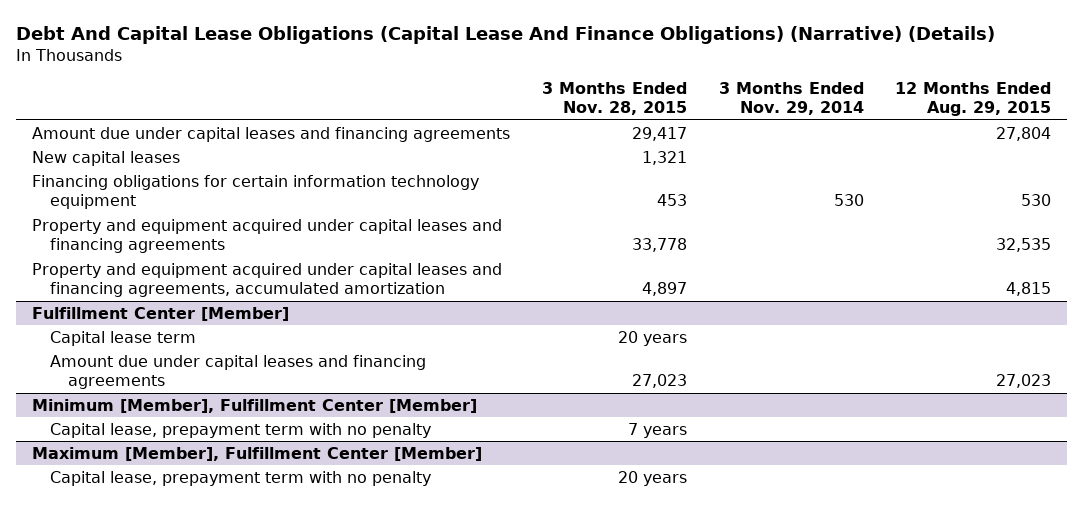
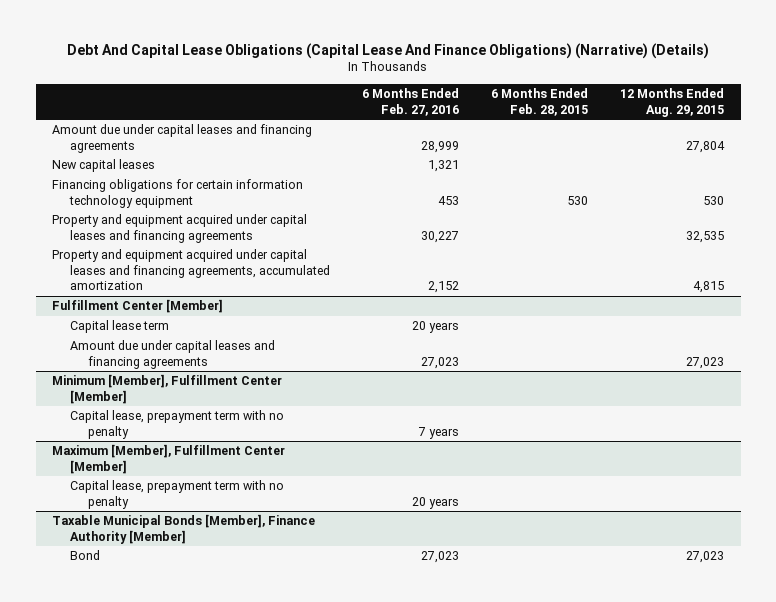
[541,81,687,116] 3 Months Ended Nov. 28, 2015 -> none
[718,81,864,116] 3 Months Ended Nov. 29, 2014 -> none
none -> [362,88,460,116] 6 Months Ended Feb. 27, 2016
none -> [491,88,589,116] 6 Months Ended Feb. 28, 2015
none -> [51,514,315,544] Taxable Municipal Bonds [Member], Finance Authority [Member]
none -> [69,550,100,561] Bond

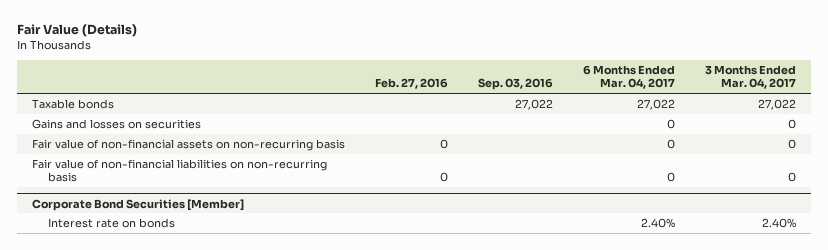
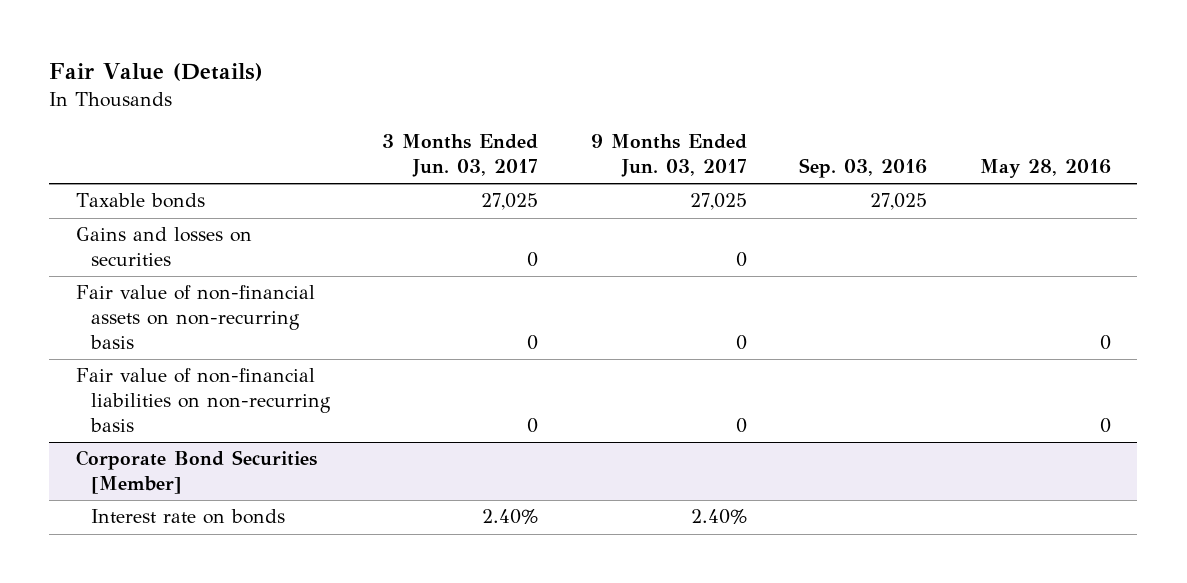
[375,78,449,90] Feb. 27, 2016 -> none
[583,65,676,90] 6 Months Ended Mar. 04, 2017 -> none
[705,65,797,90] 3 Months Ended Mar. 04, 2017 -> none
none -> [382,134,539,178] 3 Months Ended Jun. 03, 2017
none -> [590,134,747,178] 9 Months Ended Jun. 03, 2017
none -> [980,159,1112,179] May 28, 2016
[515,98,554,110] 27,022 -> [870,193,928,211] 27,025

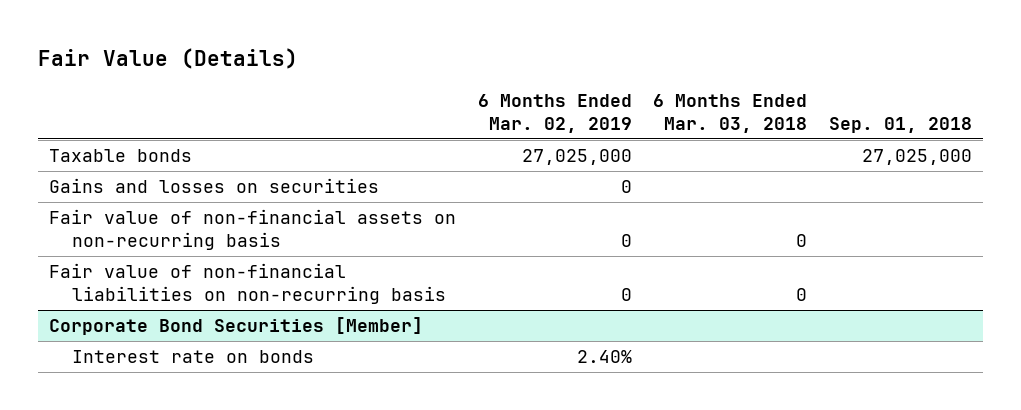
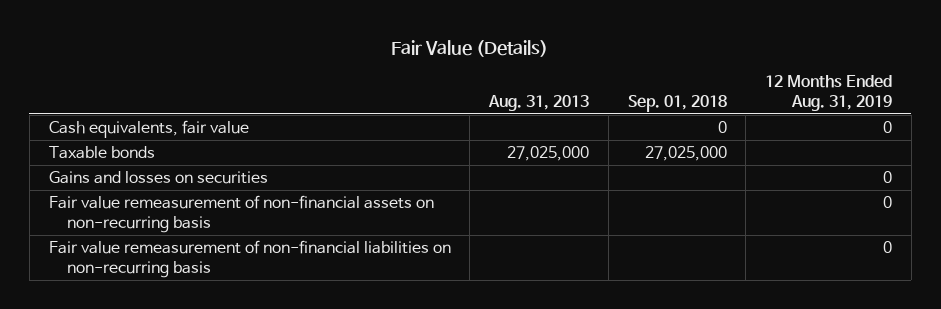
[477,93,632,133] 6 Months Ended Mar. 02, 2019 -> none
[653,93,808,133] 6 Months Ended Mar. 03, 2018 -> none
none -> [488,95,590,112] Aug. 31, 2013
none -> [765,75,893,112] 12 Months Ended Aug. 31, 2019
none -> [48,120,249,139] Cash equivalents, fair value
[49,316,424,335] Corporate Bond Securities [Member] -> none
[71,349,314,363] Interest rate on bonds -> none
[49,208,457,251] Fair value of non-financial assets on non-recurring basis -> [48,195,434,233] Fair value remeasurement of non-financial assets on non-recurring basis
[49,262,446,305] Fair value of non-financial liabilities on non-recurring basis -> [48,240,451,278] Fair value remeasurement of non-financial liabilities on non-recurring basis

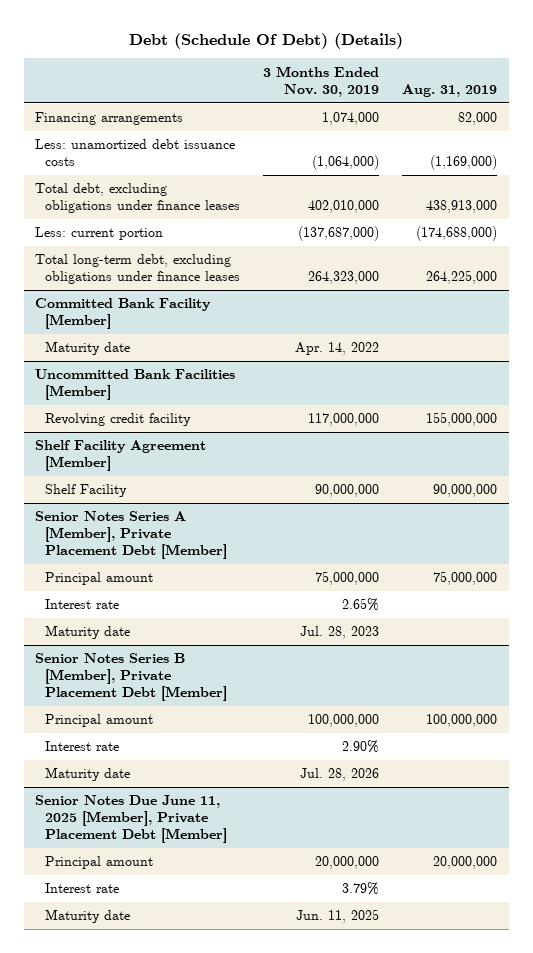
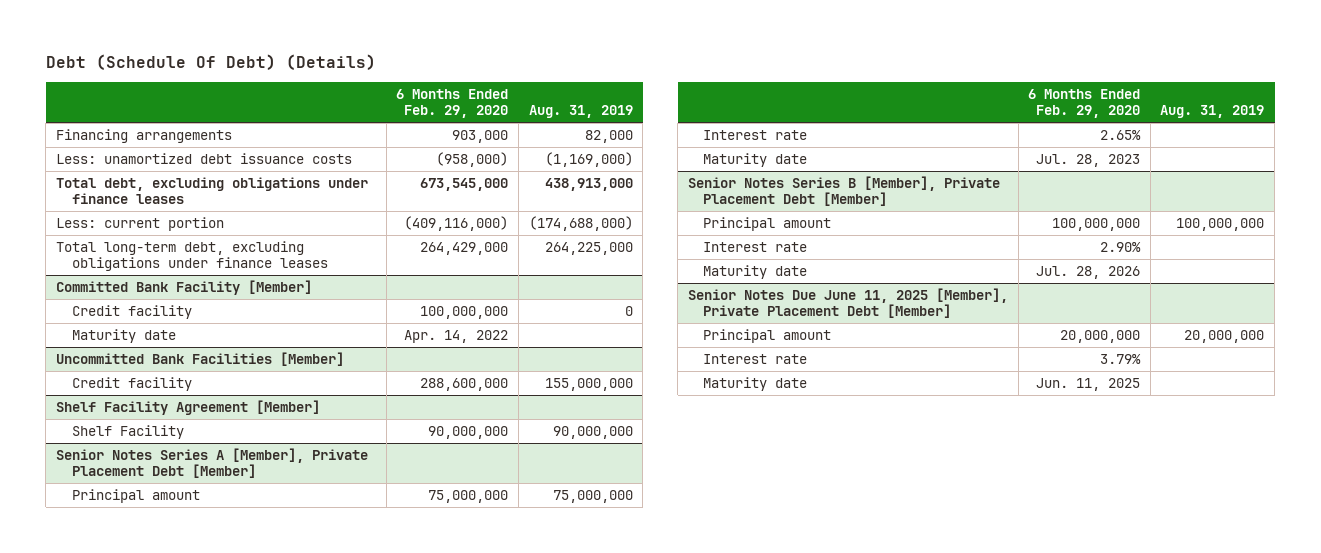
[263,65,380,97] 3 Months Ended Nov. 30, 2019 -> none
none -> [396,88,509,119] 6 Months Ended Feb. 29, 2020
none -> [71,305,192,320] Credit facility
[45,413,192,427] Revolving credit facility -> [71,377,192,392] Credit facility

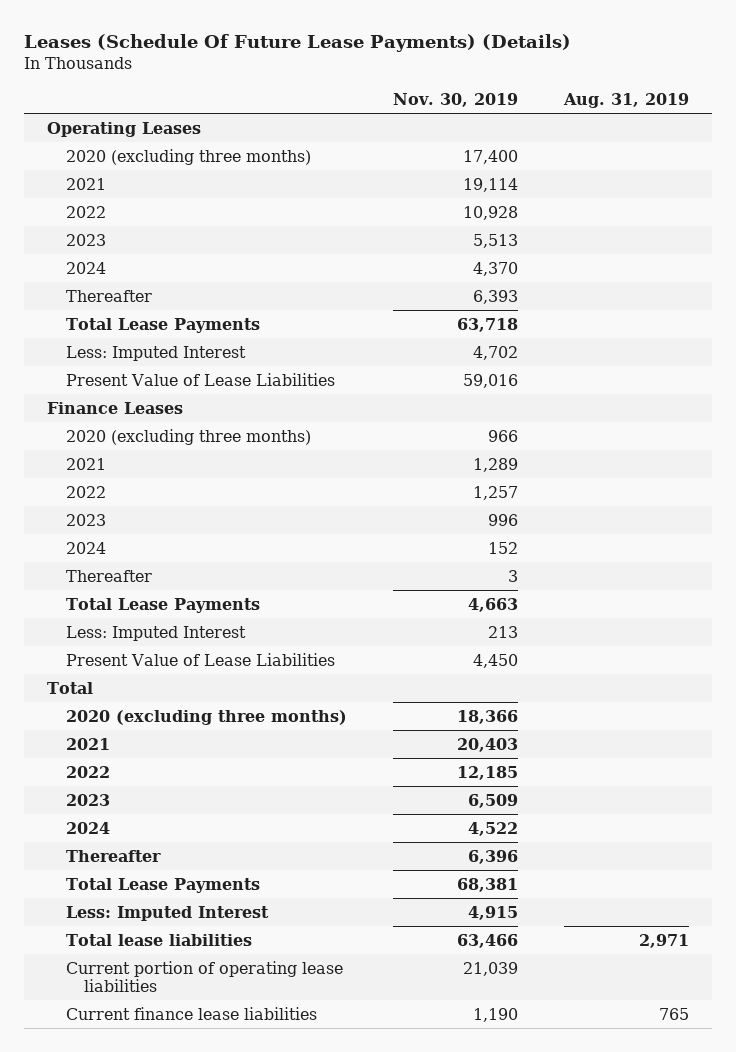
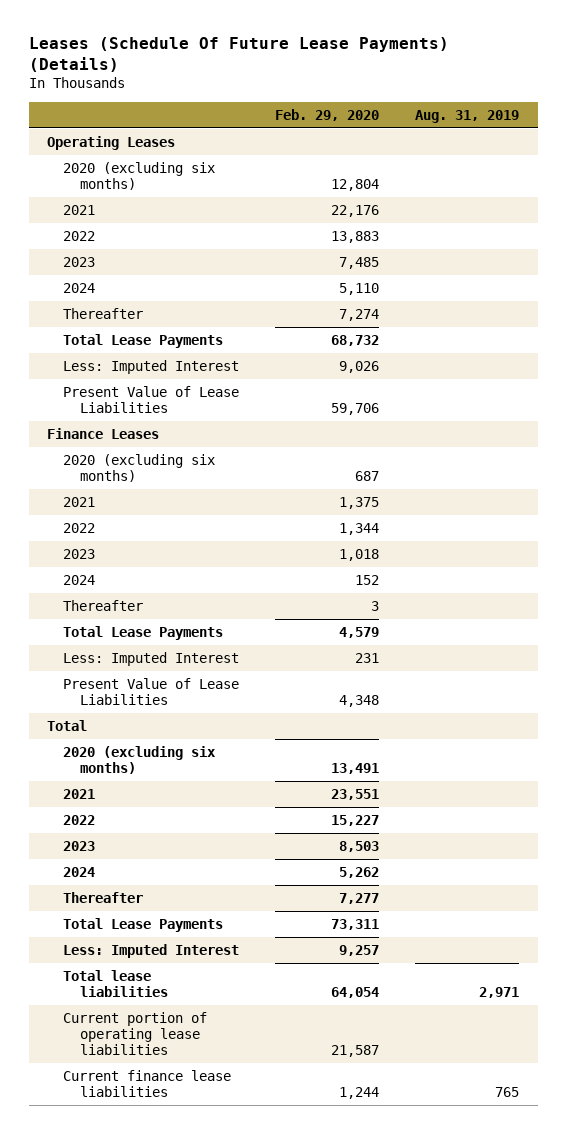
[392,92,518,107] Nov. 30, 2019 -> none
none -> [275,108,380,121] Feb. 29, 2020
[65,148,311,165] 2020 (excluding three months) -> [63,161,216,191] 2020 (excluding six months)
[65,428,311,445] 2020 (excluding three months) -> [63,453,216,483] 2020 (excluding six months)
[65,709,347,725] 2020 (excluding three months) -> [63,745,217,775] 2020 (excluding six months)

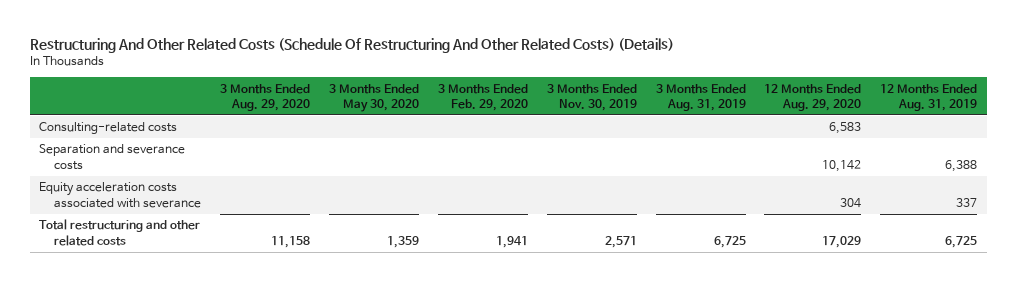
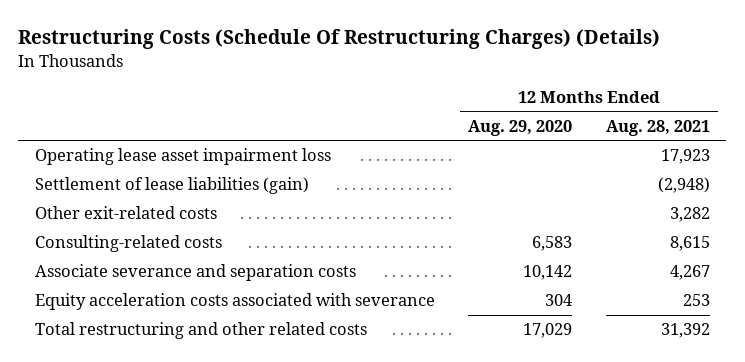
[30,37,675,53] Restructuring And Other Related Costs (Schedule Of Restructuring And Other Related Costs) (Details) -> [18,29,661,50] Restructuring Costs (Schedule Of Restructuring Charges) (Details)
[220,83,311,111] 3 Months Ended Aug. 29, 2020 -> none
[329,83,420,112] 3 Months Ended May 30, 2020 -> none
[437,83,528,111] 3 Months Ended Feb. 29, 2020 -> none
[546,83,637,111] 3 Months Ended Nov. 30, 2019 -> none
[655,83,746,111] 3 Months Ended Aug. 31, 2019 -> none
[880,83,978,111] 12 Months Ended Aug. 31, 2019 -> none
none -> [605,120,710,137] Aug. 28, 2021
none -> [34,148,331,166] Operating lease asset impairment loss
none -> [34,177,309,195] Settlement of lease liabilities (gain)
none -> [34,206,217,220] Other exit-related costs
[39,144,186,170] Separation and severance costs -> [34,264,356,282] Associate severance and separation costs

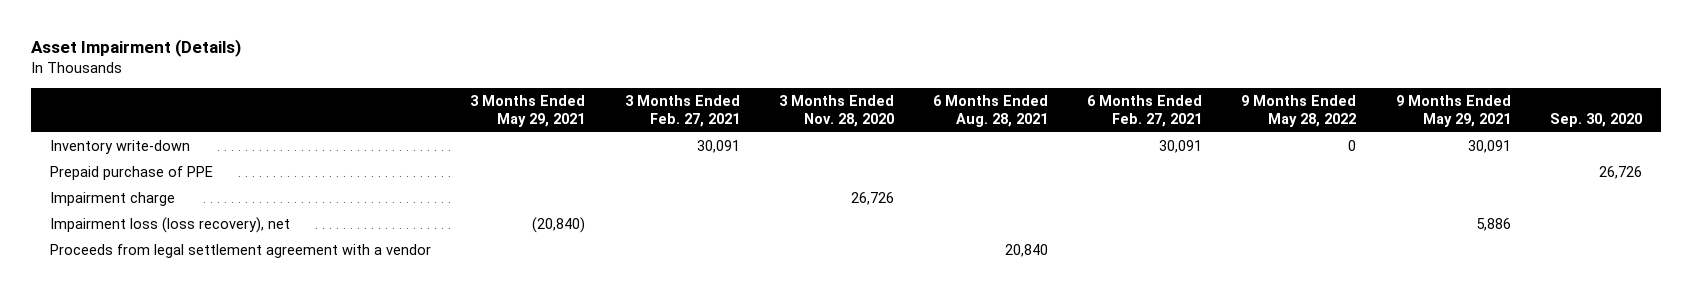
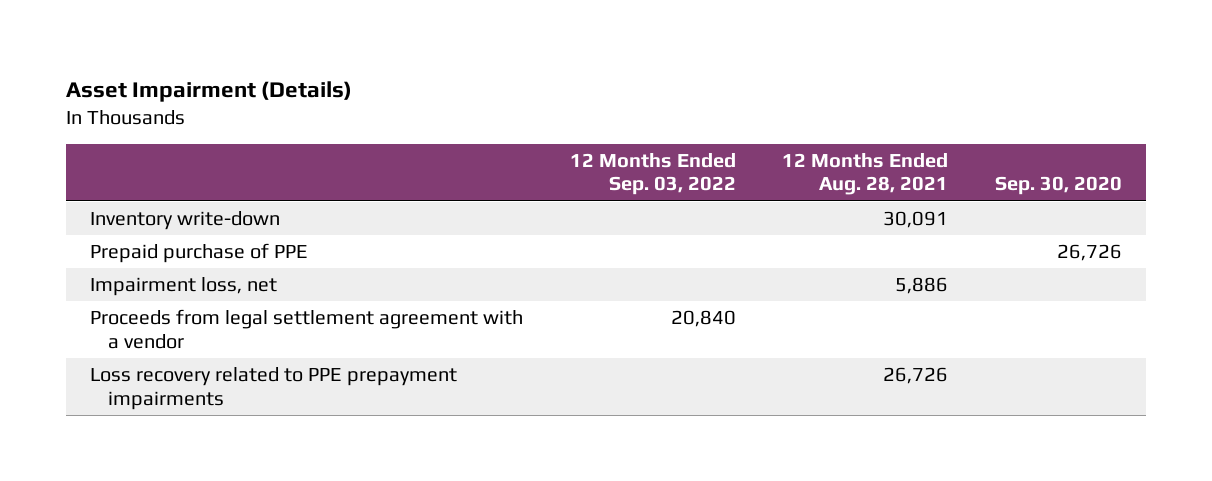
[470,95,586,128] 3 Months Ended May 29, 2021 -> none
[624,95,740,128] 3 Months Ended Feb. 27, 2021 -> none
[778,95,894,128] 3 Months Ended Nov. 28, 2020 -> none
[932,95,1048,128] 6 Months Ended Aug. 28, 2021 -> none
[1087,95,1203,128] 6 Months Ended Feb. 27, 2021 -> none
[1241,95,1357,128] 9 Months Ended May 28, 2022 -> none
[1395,95,1511,128] 9 Months Ended May 29, 2021 -> none
none -> [569,152,736,196] 12 Months Ended Sep. 03, 2022
none -> [782,152,949,196] 12 Months Ended Aug. 28, 2021
[50,191,176,206] Impairment charge -> none
[50,216,291,233] Impairment loss (loss recovery), net -> [89,277,277,297] Impairment loss, net
none -> [89,367,457,410] Loss recovery related to PPE prepayment impairments

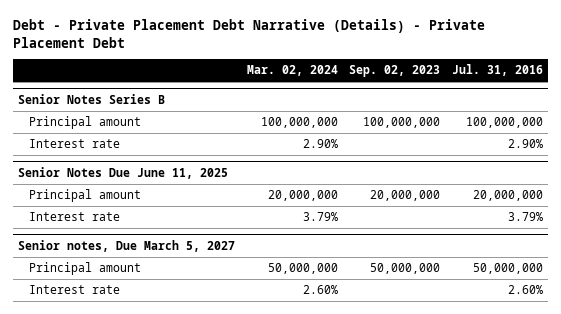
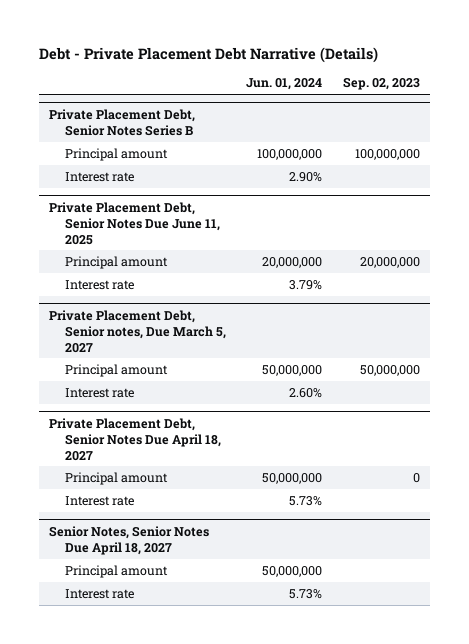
[12,19,485,48] Debt - Private Placement Debt Narrative (Details) - Private Placement Debt -> [39,46,379,63] Debt - Private Placement Debt Narrative (Details)
[246,65,338,77] Mar. 02, 2024 -> none
[451,64,543,77] Jul. 31, 2016 -> none
none -> [246,78,323,91] Jun. 01, 2024
[18,94,166,105] Senior Notes Series B -> [49,108,196,136] Private Placement Debt, Senior Notes Series B
[18,167,229,180] Senior Notes Due June 11, 2025 -> [49,201,220,245] Private Placement Debt, Senior Notes Due June 11, 2025
[18,240,236,253] Senior notes, Due March 5, 2027 -> [49,309,226,353] Private Placement Debt, Senior notes, Due March 5, 2027
none -> [49,417,221,461] Private Placement Debt, Senior Notes Due April 18, 2027
none -> [64,471,168,485] Principal amount
none -> [64,495,134,506] Interest rate
none -> [49,525,210,555] Senior Notes, Senior Notes Due April 18, 2027
none -> [64,564,168,578] Principal amount
none -> [64,588,134,599] Interest rate

